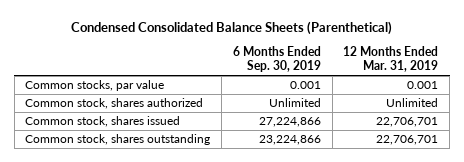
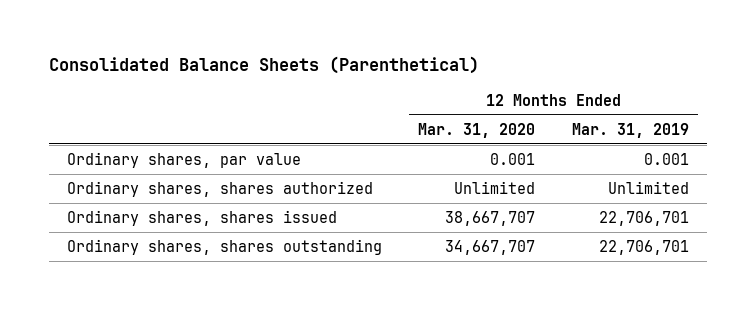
[70,20,392,35] Condensed Consolidated Balance Sheets (Parenthetical) -> [48,56,479,75] Consolidated Balance Sheets (Parenthetical)
[232,46,321,72] 6 Months Ended Sep. 30, 2019 -> none
none -> [418,122,536,138] Mar. 31, 2020
[25,80,165,92] Common stocks, par value -> [66,151,301,168] Ordinary shares, par value
[25,98,204,110] Common stock, shares authorized -> [66,180,373,197] Ordinary shares, shares authorized
[25,116,181,128] Common stock, shares issued -> [66,209,337,226] Ordinary shares, shares issued
[25,134,211,146] Common stock, shares outstanding -> [66,238,382,255] Ordinary shares, shares outstanding

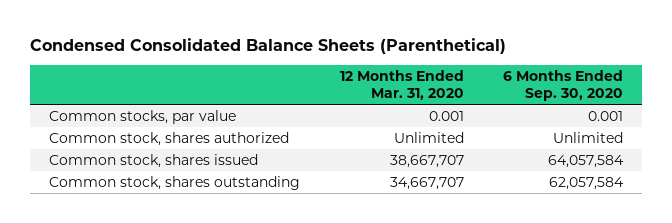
[48,56,479,75] Consolidated Balance Sheets (Parenthetical) -> [29,38,506,55] Condensed Consolidated Balance Sheets (Parenthetical)
[571,122,689,138] Mar. 31, 2019 -> none
none -> [502,69,623,102] 6 Months Ended Sep. 30, 2020
[66,151,301,168] Ordinary shares, par value -> [49,109,237,124] Common stocks, par value
[66,180,373,197] Ordinary shares, shares authorized -> [49,131,290,146] Common stock, shares authorized
[66,209,337,226] Ordinary shares, shares issued -> [49,153,259,168] Common stock, shares issued
[66,238,382,255] Ordinary shares, shares outstanding -> [49,175,301,190] Common stock, shares outstanding

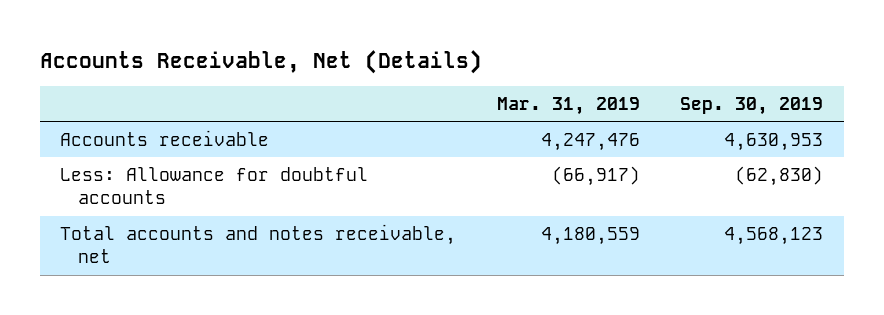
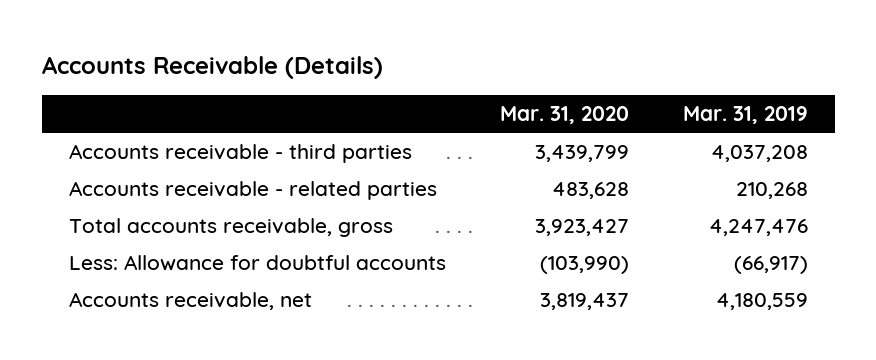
[39,49,482,74] Accounts Receivable, Net (Details) -> [41,56,383,80] Accounts Receivable (Details)
[680,96,824,115] Sep. 30, 2019 -> none
none -> [499,105,629,124] Mar. 31, 2020
none -> [68,143,412,163] Accounts receivable - third parties
none -> [68,180,437,200] Accounts receivable - related parties
[60,130,270,147] Accounts receivable -> [68,217,393,237] Total accounts receivable, gross
[60,224,457,264] Total accounts and notes receivable, net -> [68,291,312,310] Accounts receivable, net

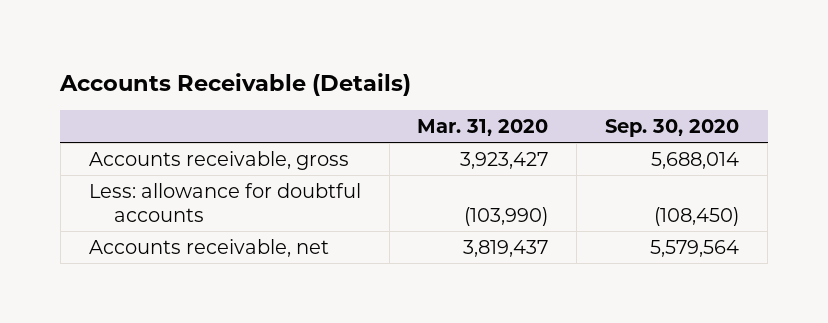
[682,105,808,124] Mar. 31, 2019 -> none
none -> [605,119,740,138] Sep. 30, 2020
[68,143,412,163] Accounts receivable - third parties -> none
[68,180,437,200] Accounts receivable - related parties -> none
[68,217,393,237] Total accounts receivable, gross -> [88,150,349,170] Accounts receivable, gross
[68,254,446,271] Less: Allowance for doubtful accounts -> [88,182,361,222] Less: allowance for doubtful accounts

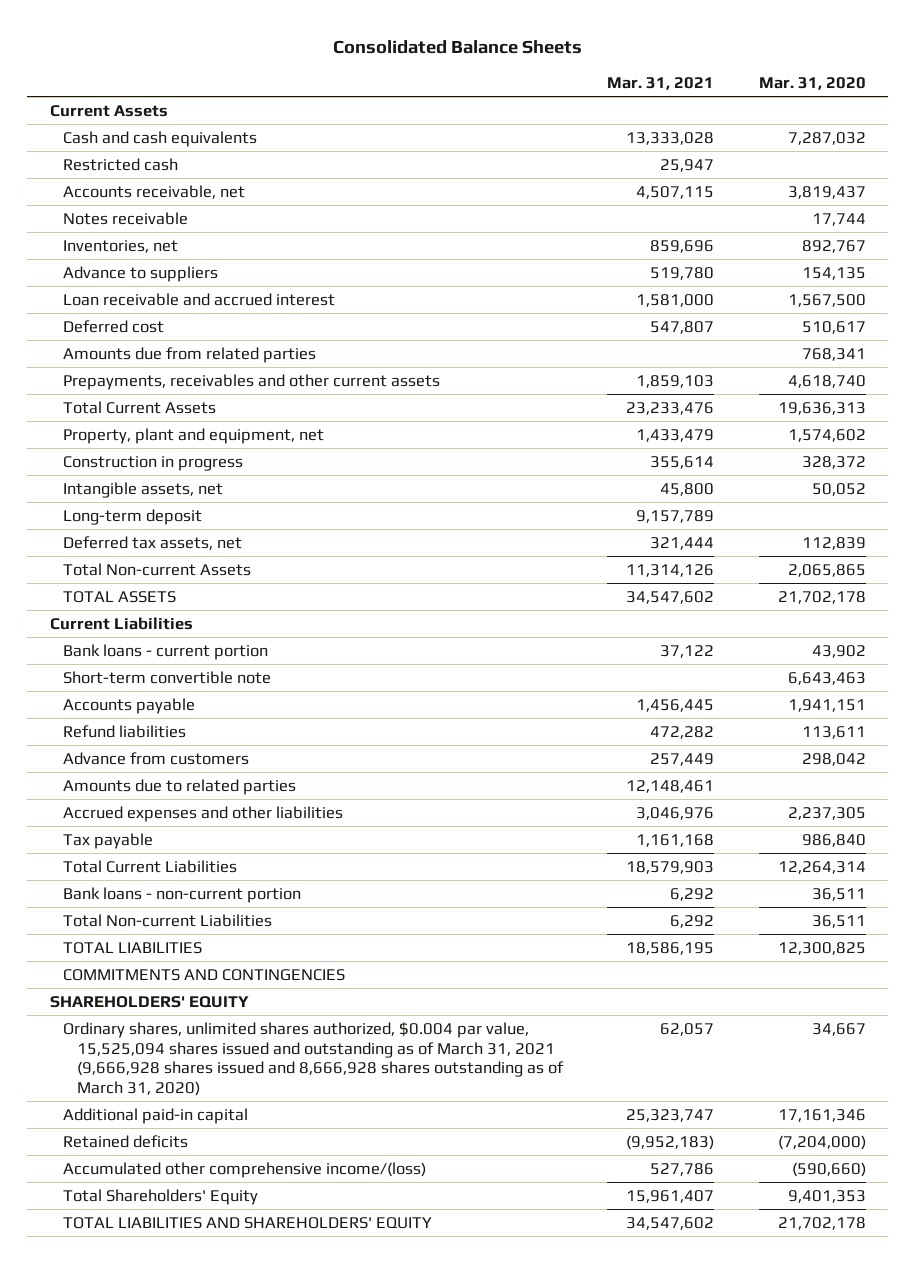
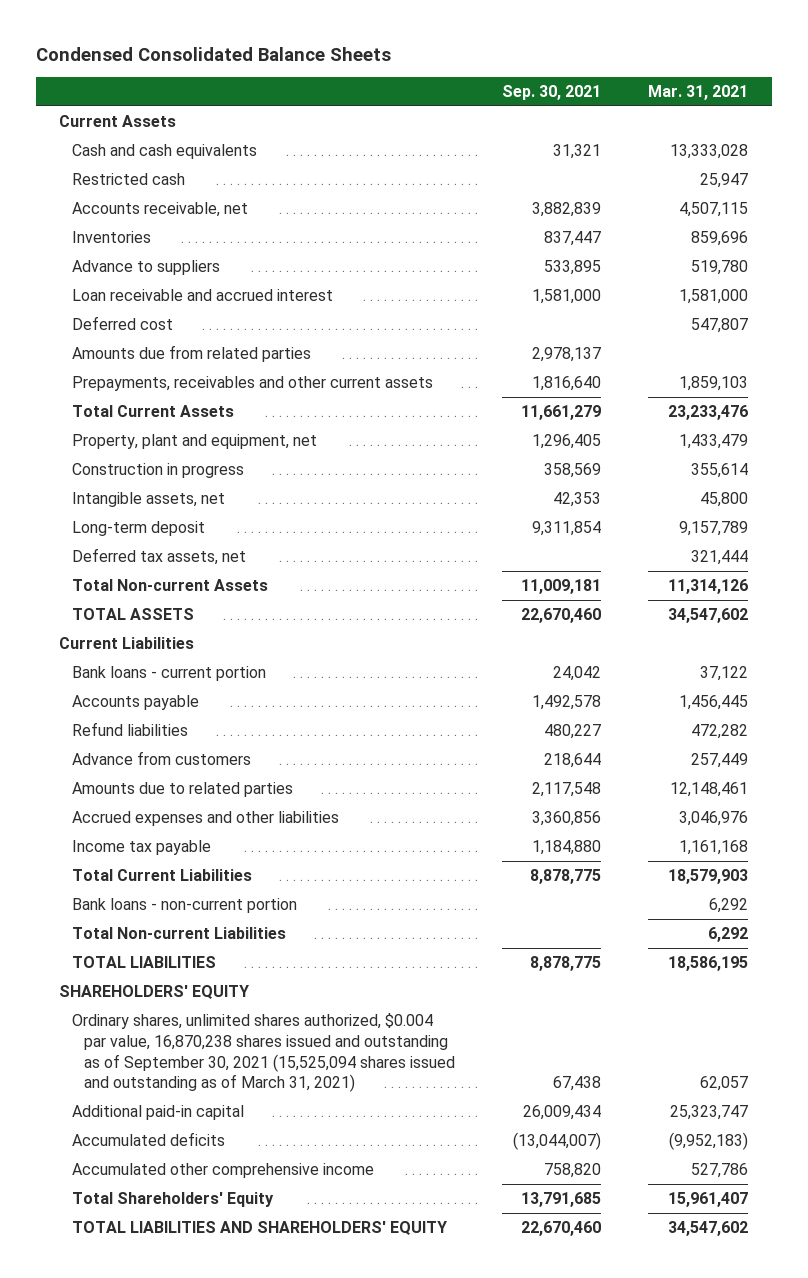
[332,39,582,54] Consolidated Balance Sheets -> [35,46,391,61] Condensed Consolidated Balance Sheets
[758,76,866,90] Mar. 31, 2020 -> none
none -> [501,85,601,101] Sep. 30, 2021
[63,211,189,225] Notes receivable -> none
[63,239,179,253] Inventories, net -> [71,231,151,244] Inventories
[63,670,272,684] Short-term convertible note -> none
[63,832,154,849] Tax payable -> [71,840,211,856] Income tax payable
[63,968,346,981] COMMITMENTS AND CONTINGENCIES -> none
[63,1021,564,1096] Ordinary shares, unlimited shares authorized, $0.004 par value, 15,525,094 shares issued and outstanding as of March 31, 2021 (9,666,928 shares issued and 8,666,928 shares outstanding as of March 31, 2020) -> [71,1013,455,1093] Ordinary shares, unlimited shares authorized, $0.004 par value, 16,870,238 shares issued and outstanding as of September 30, 2021 (15,525,094 shares issued and outstanding as of March 31, 2021)
[63,1134,189,1148] Retained deficits -> [71,1132,225,1147] Accumulated deficits
[63,1161,427,1178] Accumulated other comprehensive income/(loss) -> [71,1163,374,1179] Accumulated other comprehensive income

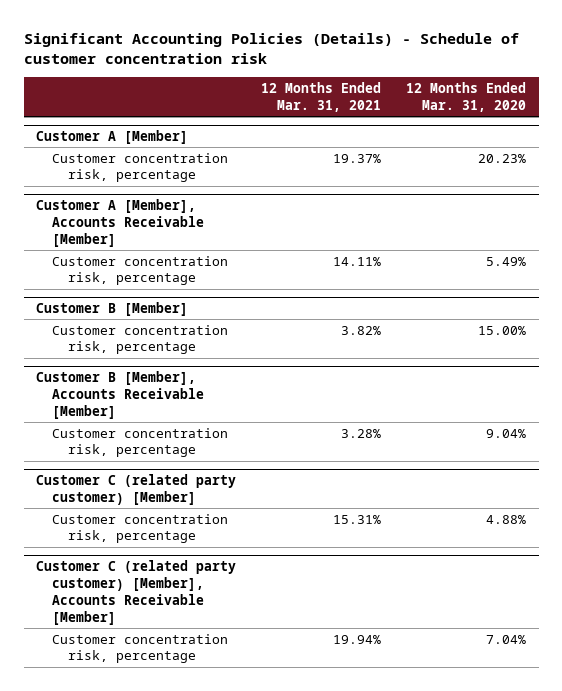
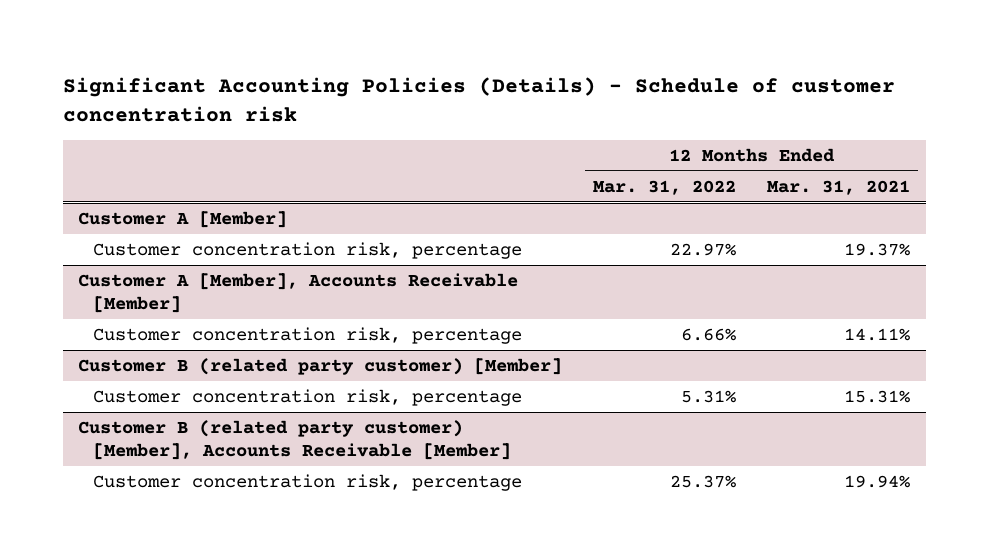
[406,82,527,112] 12 Months Ended Mar. 31, 2020 -> none
none -> [593,179,737,195] Mar. 31, 2022
[52,324,229,355] Customer concentration risk, percentage -> none
[36,371,205,419] Customer B [Member], Accounts Receivable [Member] -> none
[52,427,229,458] Customer concentration risk, percentage -> none
[36,474,237,505] Customer C (related party customer) [Member] -> none
[36,302,189,317] Customer B [Member] -> [78,357,563,375] Customer B (related party customer) [Member]
[36,560,237,625] Customer C (related party customer) [Member], Accounts Receivable [Member] -> [78,419,512,460] Customer B (related party customer) [Member], Accounts Receivable [Member]

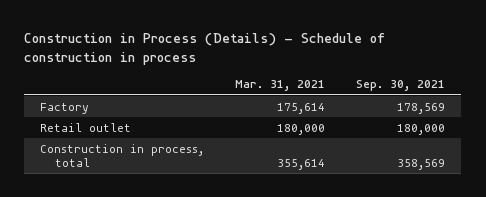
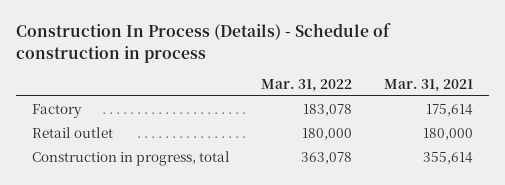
[24,33,386,65] Construction in Process (Details) - Schedule of construction in process -> [16,23,392,63] Construction In Process (Details) - Schedule of construction in process
[356,80,446,92] Sep. 30, 2021 -> none
none -> [261,78,353,92] Mar. 31, 2022
[40,143,205,167] Construction in process, total -> [32,150,231,166] Construction in progress, total

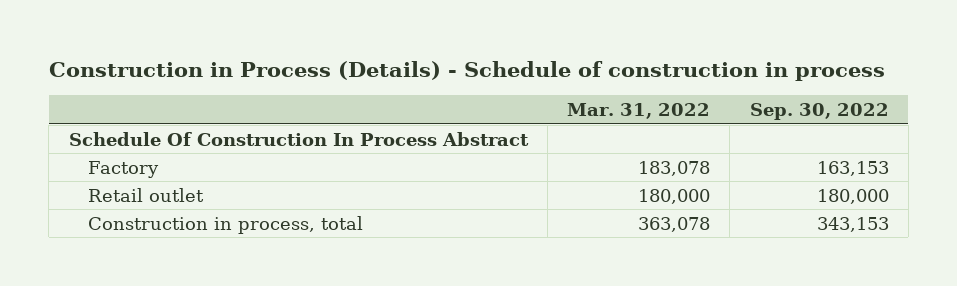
[16,23,392,63] Construction In Process (Details) - Schedule of construction in process -> [48,60,885,81] Construction in Process (Details) - Schedule of construction in process
[383,78,473,92] Mar. 31, 2021 -> none
none -> [749,102,889,120] Sep. 30, 2022
none -> [68,131,529,146] Schedule Of Construction In Process Abstract
[32,150,231,166] Construction in progress, total -> [88,215,364,234] Construction in process, total

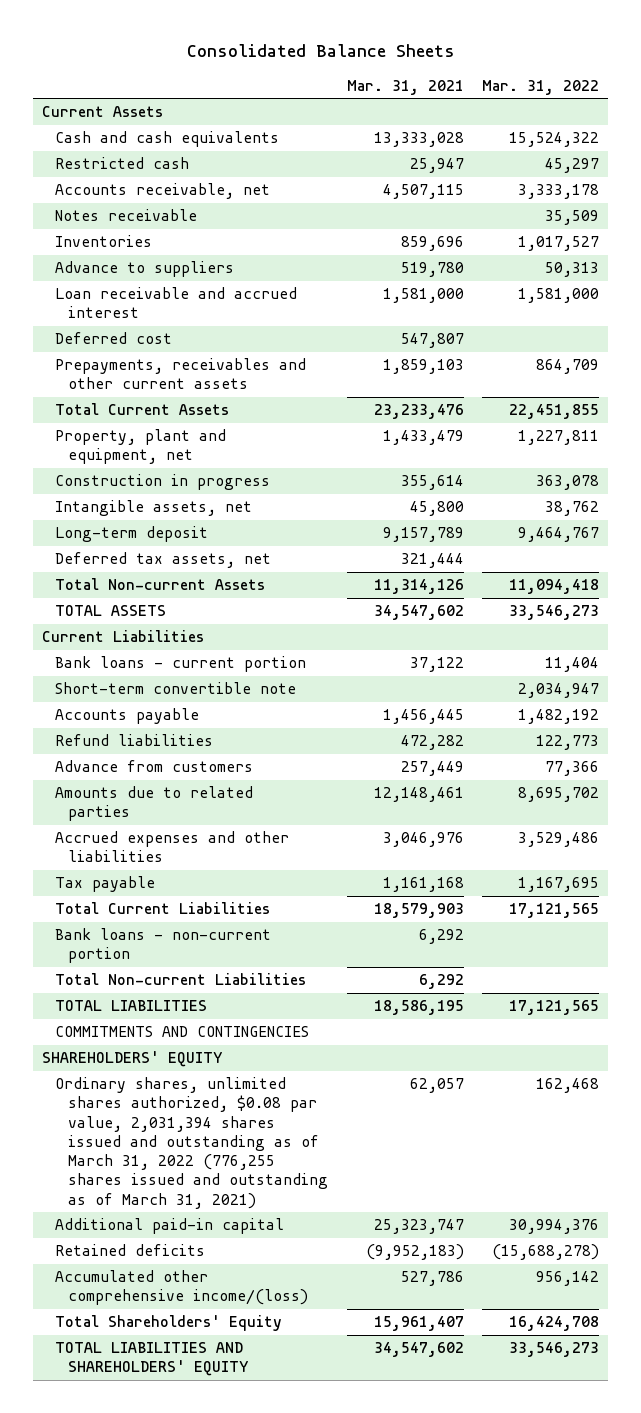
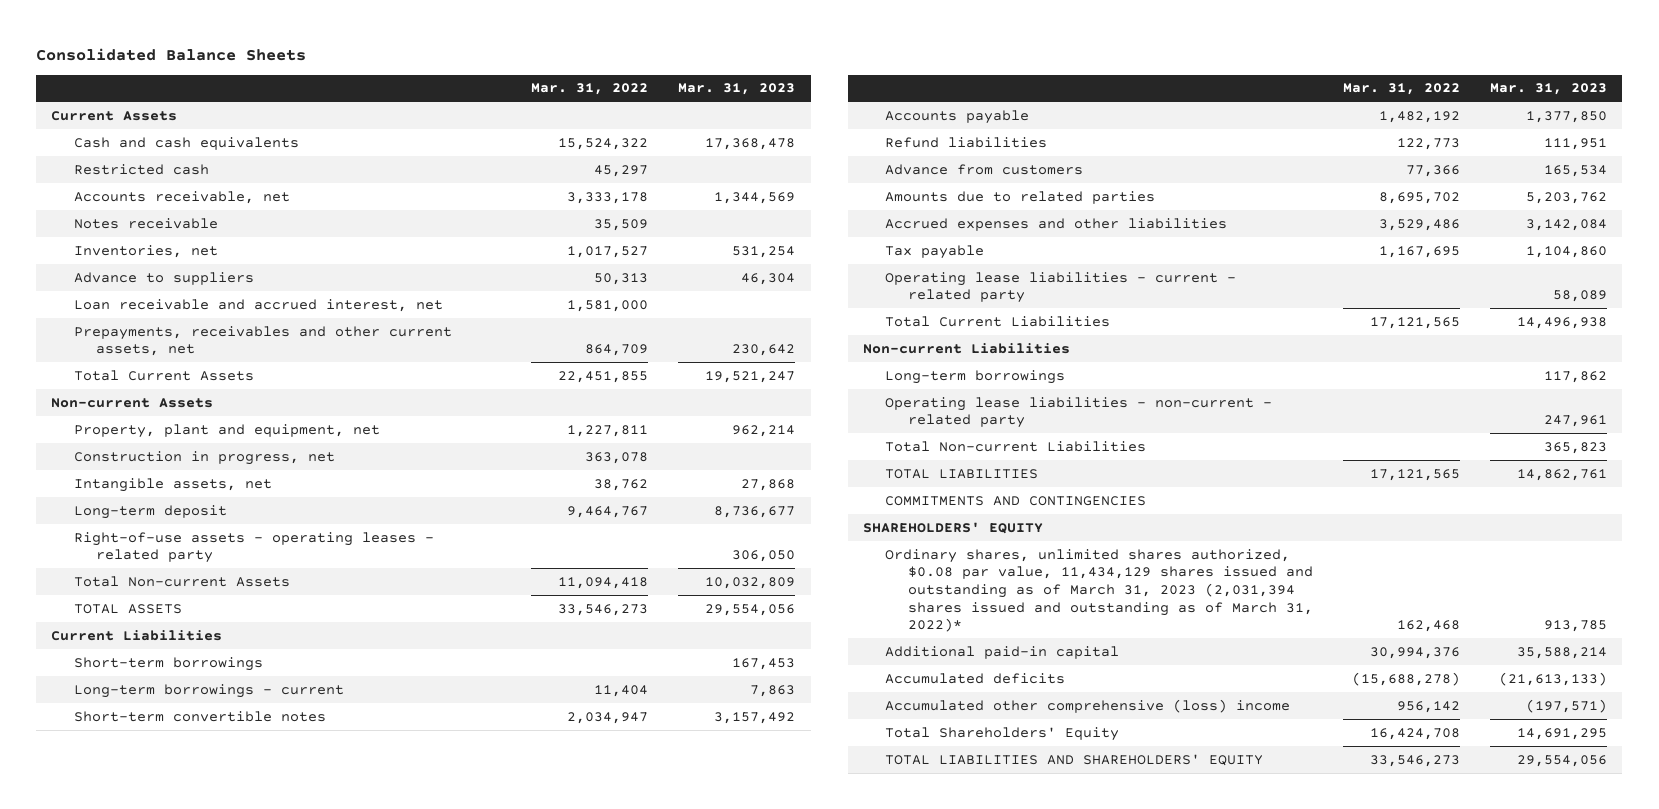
[346,79,464,95] Mar. 31, 2021 -> none
none -> [678,83,796,96] Mar. 31, 2023
[55,235,153,248] Inventories -> [73,244,218,258] Inventories, net
[55,332,173,345] Deferred cost -> none
[55,287,298,319] Loan receivable and accrued interest -> [73,298,443,312] Loan receivable and accrued interest, net
[55,358,307,390] Prepayments, receivables and other current assets -> [73,325,452,357] Prepayments, receivables and other current assets, net
none -> [51,397,214,408] Non-current Assets
[55,474,271,491] Construction in progress -> [73,450,335,465] Construction in progress, net
[55,552,272,569] Deferred tax assets, net -> none
none -> [73,531,434,564] Right-of-use assets - operating leases - related party
none -> [73,656,263,671] Short-term borrowings
[55,656,307,673] Bank loans - current portion -> [73,683,344,698] Long-term borrowings - current
[55,682,297,695] Short-term convertible note -> [73,710,326,722] Short-term convertible notes
none -> [885,271,1237,304] Operating lease liabilities - current - related party
[55,928,272,964] Bank loans - non-current portion -> none
none -> [863,342,1071,354] Non-current Liabilities
none -> [885,369,1066,384] Long-term borrowings
none -> [885,396,1273,429] Operating lease liabilities - non-current - related party
[55,1077,329,1209] Ordinary shares, unlimited shares authorized, $0.08 par value, 2,031,394 shares issued and outstanding as of March 31, 2022 (776,255 shares issued and outstanding as of March 31, 2021) -> [885,548,1313,633] Ordinary shares, unlimited shares authorized, $0.08 par value, 11,434,129 shares issued and outstanding as of March 31, 2023 (2,031,394 shares issued and outstanding as of March 31, 2022)*
[55,1244,206,1257] Retained deficits -> [885,672,1066,684] Accumulated deficits
[55,1270,309,1306] Accumulated other comprehensive income/(loss) -> [885,698,1291,713] Accumulated other comprehensive (loss) income

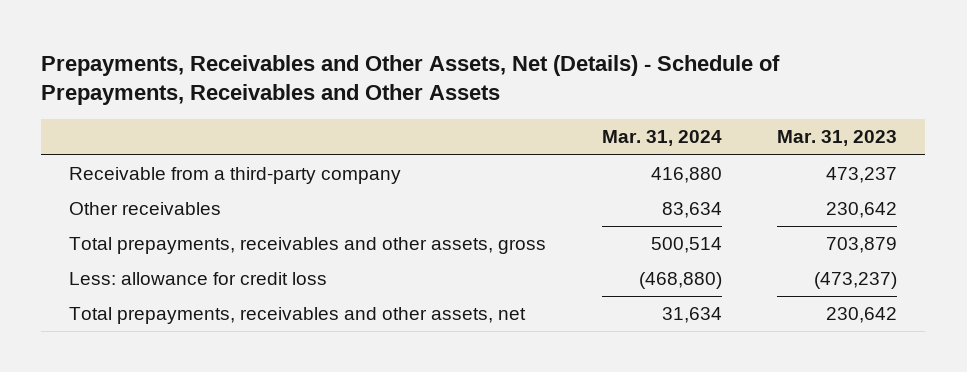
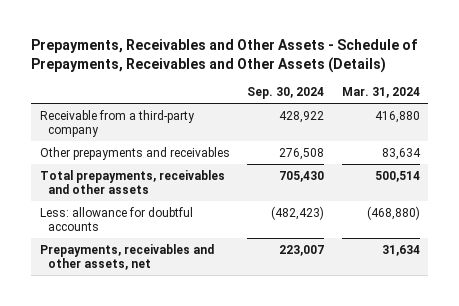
[41,54,781,106] Prepayments, Receivables and Other Assets, Net (Details) - Schedule of Prepayments, Receivables and Other Assets -> [30,38,417,73] Prepayments, Receivables and Other Assets - Schedule of Prepayments, Receivables and Other Assets (Details)
[777,130,898,147] Mar. 31, 2023 -> none
none -> [247,87,325,100] Sep. 30, 2024
[69,202,222,216] Other receivables -> [39,146,230,160] Other prepayments and receivables
[69,237,547,255] Total prepayments, receivables and other assets, gross -> [39,169,225,194] Total prepayments, receivables and other assets
[69,272,328,286] Less: allowance for credit loss -> [39,206,193,231] Less: allowance for doubtful accounts
[69,307,527,325] Total prepayments, receivables and other assets, net -> [39,243,214,270] Prepayments, receivables and other assets, net

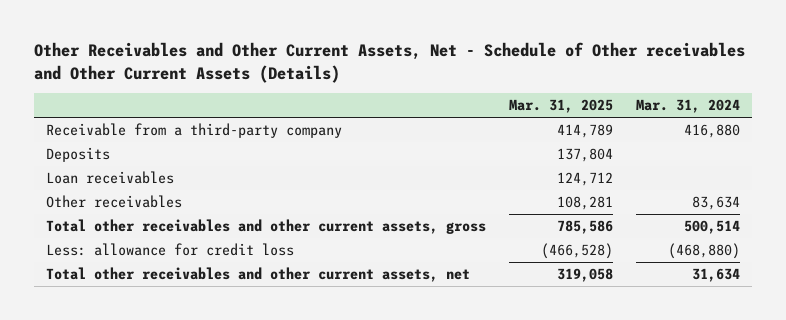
[30,38,417,73] Prepayments, Receivables and Other Assets - Schedule of Prepayments, Receivables and Other Assets (Details) -> [33,42,745,83] Other Receivables and Other Current Assets, Net - Schedule of Other receivables and Other Current Assets (Details)
[247,87,325,100] Sep. 30, 2024 -> none
none -> [508,99,613,114] Mar. 31, 2025
none -> [45,146,110,162] Deposits
none -> [45,170,174,184] Loan receivables
[39,146,230,160] Other prepayments and receivables -> [45,194,182,208] Other receivables
[39,169,225,194] Total prepayments, receivables and other assets -> [45,218,486,234] Total other receivables and other current assets, gross
[39,206,193,231] Less: allowance for doubtful accounts -> [45,242,294,256] Less: allowance for credit loss
[39,243,214,270] Prepayments, receivables and other assets, net -> [45,266,470,282] Total other receivables and other current assets, net

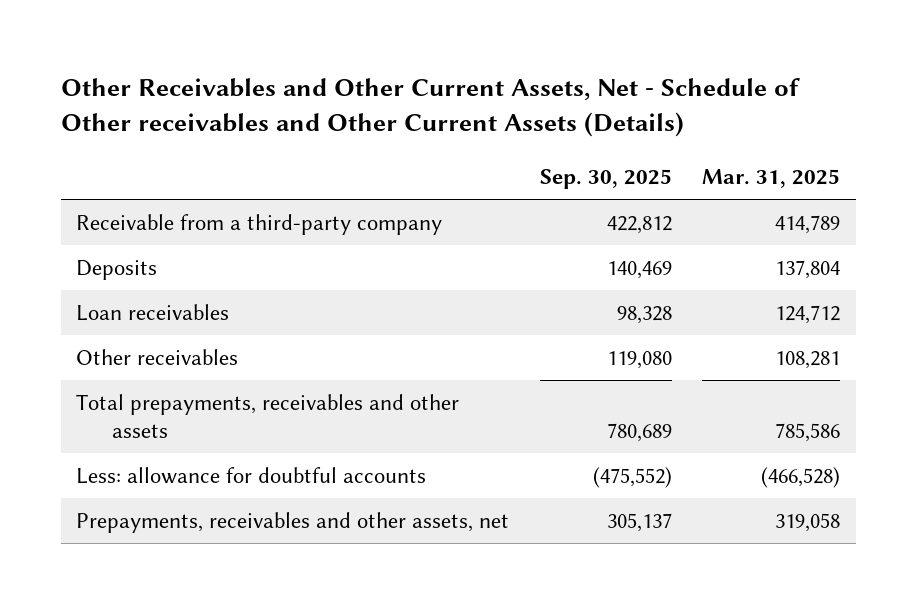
[636,99,741,114] Mar. 31, 2024 -> none
none -> [539,169,672,190] Sep. 30, 2025
[45,218,486,234] Total other receivables and other current assets, gross -> [76,394,460,439] Total prepayments, receivables and other assets
[45,242,294,256] Less: allowance for credit loss -> [76,467,427,485] Less: allowance for doubtful accounts
[45,266,470,282] Total other receivables and other current assets, net -> [76,512,510,534] Prepayments, receivables and other assets, net

